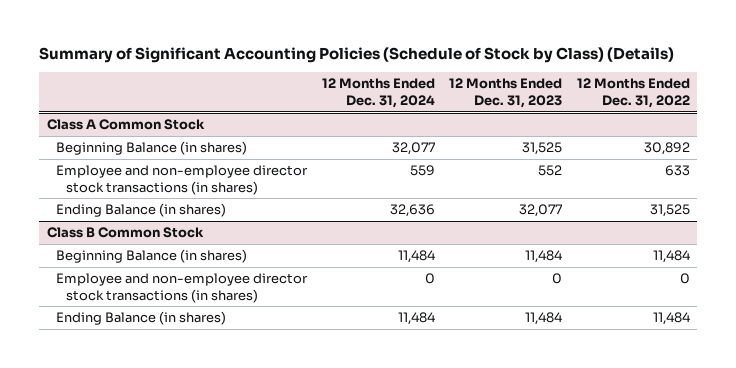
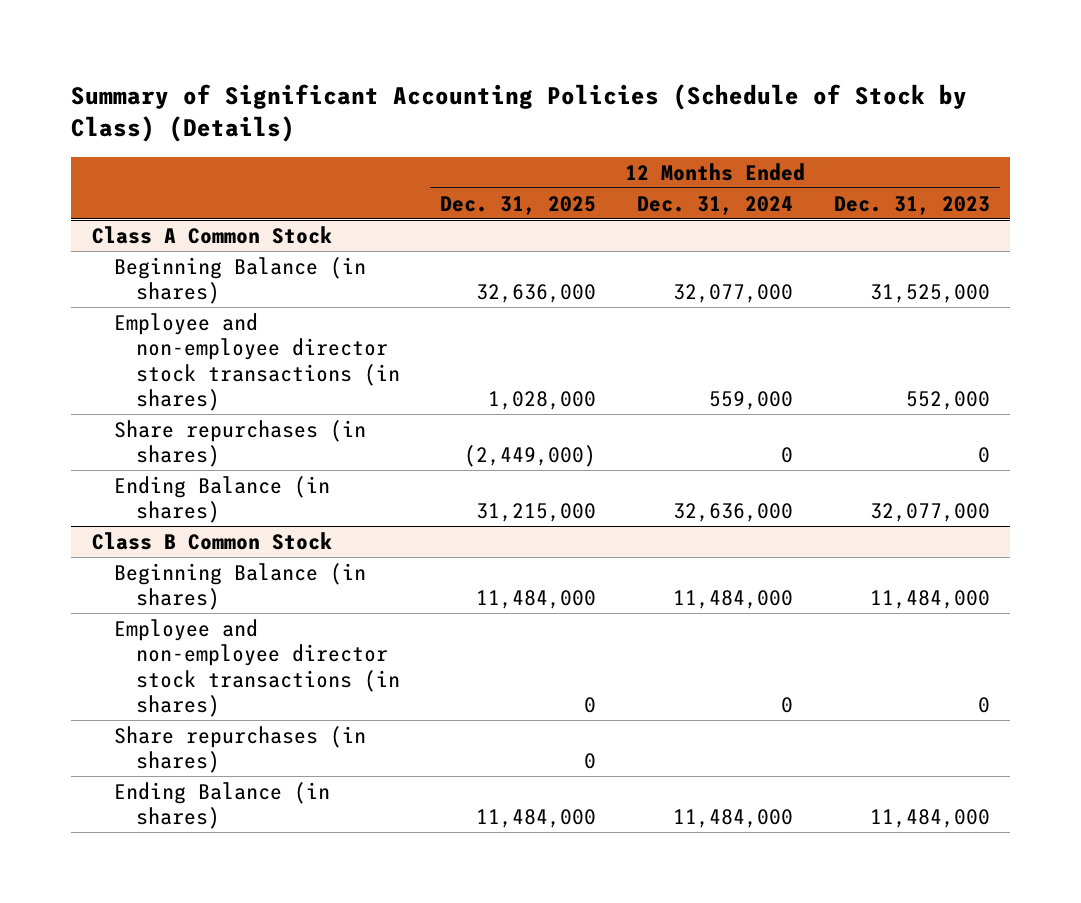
[576,78,690,108] 12 Months Ended Dec. 31, 2022 -> none
none -> [440,195,597,215] Dec. 31, 2025
[391,142,435,156] 32,077 -> [673,284,794,304] 32,077,000
[522,142,563,156] 31,525 -> [869,284,990,304] 31,525,000
[409,165,435,177] 559 -> [709,391,794,411] 559,000
[538,165,563,177] 552 -> [905,391,990,411] 552,000
none -> [113,419,366,468] Share repurchases (in shares)
[389,204,435,218] 32,636 -> [673,503,794,523] 32,636,000
[519,204,563,218] 32,077 -> [869,503,990,523] 32,077,000
[397,250,435,264] 11,484 -> [673,590,794,610] 11,484,000
[525,250,563,264] 11,484 -> [869,590,990,610] 11,484,000
none -> [113,725,366,774] Share repurchases (in shares)
[397,312,435,326] 11,484 -> [673,809,794,829] 11,484,000
[525,312,563,326] 11,484 -> [869,809,990,829] 11,484,000

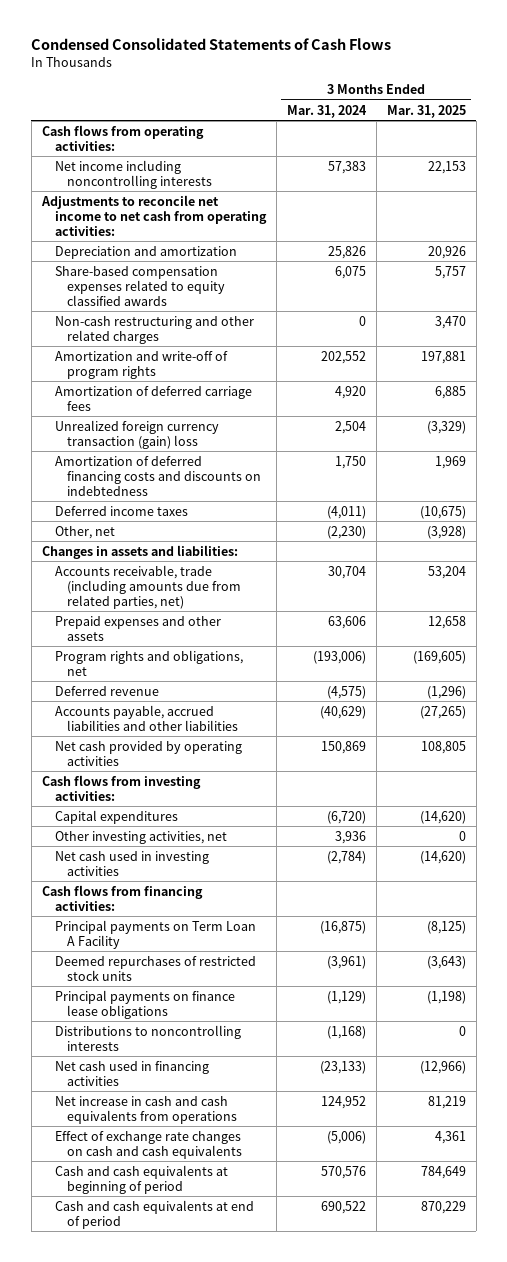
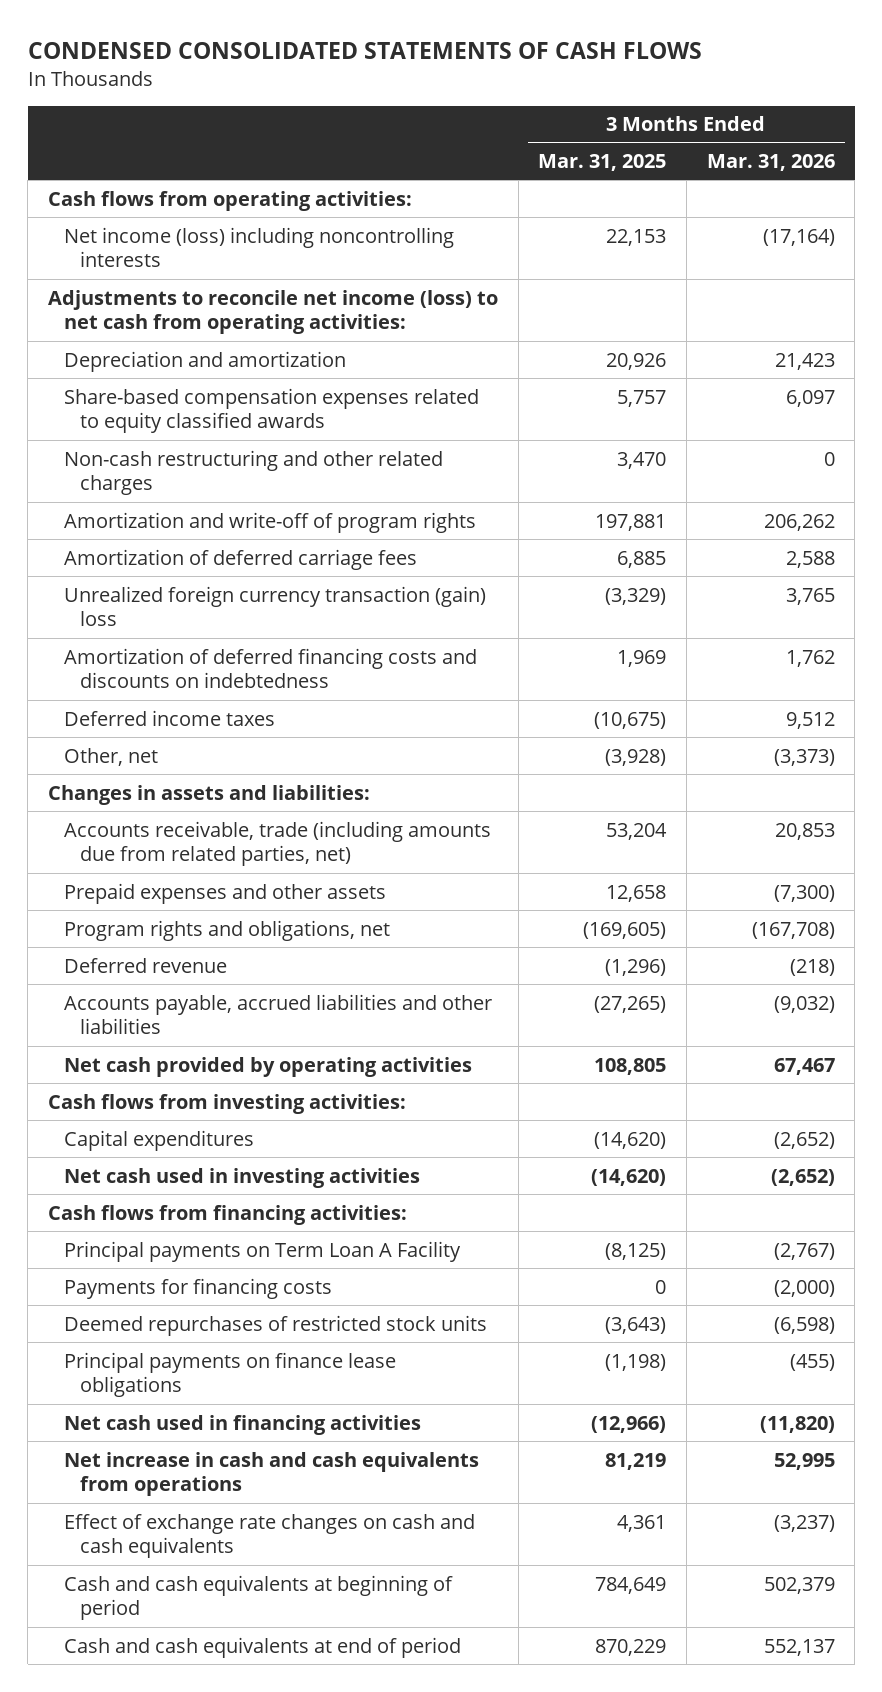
[31,38,392,51] Condensed Consolidated Statements of Cash Flows -> [27,41,702,59] CONDENSED CONSOLIDATED STATEMENTS OF CASH FLOWS
[286,104,367,118] Mar. 31, 2024 -> none
none -> [706,154,835,172] Mar. 31, 2026
[54,159,213,189] Net income including noncontrolling interests -> [63,226,454,268] Net income (loss) including noncontrolling interests
[40,194,267,236] Adjustments to reconcile net income to net cash from operating activities: -> [47,289,498,335] Adjustments to reconcile net income (loss) to net cash from operating activities:
[54,830,227,844] Other investing activities, net -> none
none -> [63,1277,332,1299] Payments for financing costs
[54,1024,241,1051] Distributions to noncontrolling interests -> none

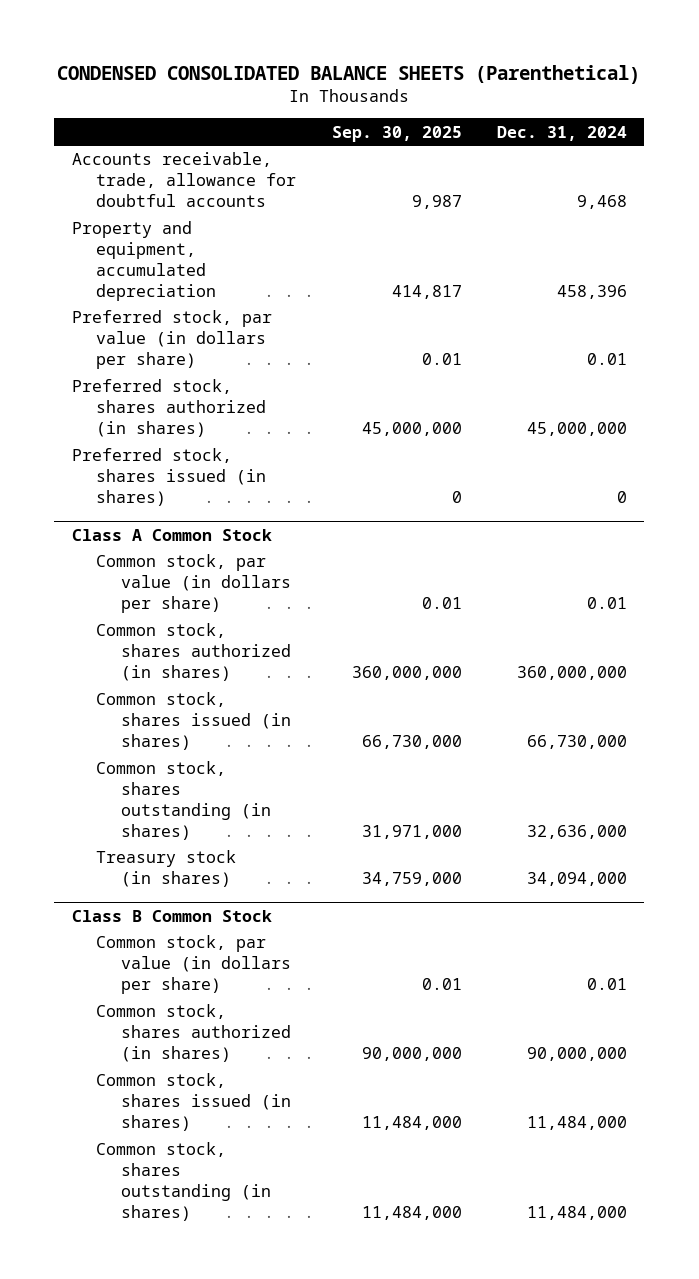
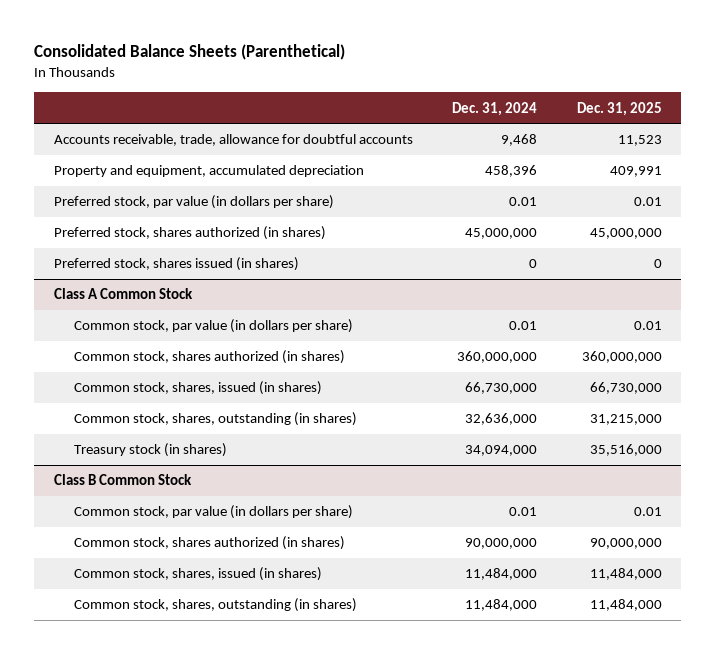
[57,64,641,84] CONDENSED CONSOLIDATED BALANCE SHEETS (Parenthetical) -> [34,44,346,61] Consolidated Balance Sheets (Parenthetical)
[331,125,462,142] Sep. 30, 2025 -> none
none -> [576,101,662,116] Dec. 31, 2025
[96,692,291,751] Common stock, shares issued (in shares) -> [73,381,322,396] Common stock, shares, issued (in shares)
[96,761,271,841] Common stock, shares outstanding (in shares) -> [73,412,357,427] Common stock, shares, outstanding (in shares)
[96,1073,291,1132] Common stock, shares issued (in shares) -> [73,567,322,582] Common stock, shares, issued (in shares)
[96,1142,271,1222] Common stock, shares outstanding (in shares) -> [73,598,357,613] Common stock, shares, outstanding (in shares)

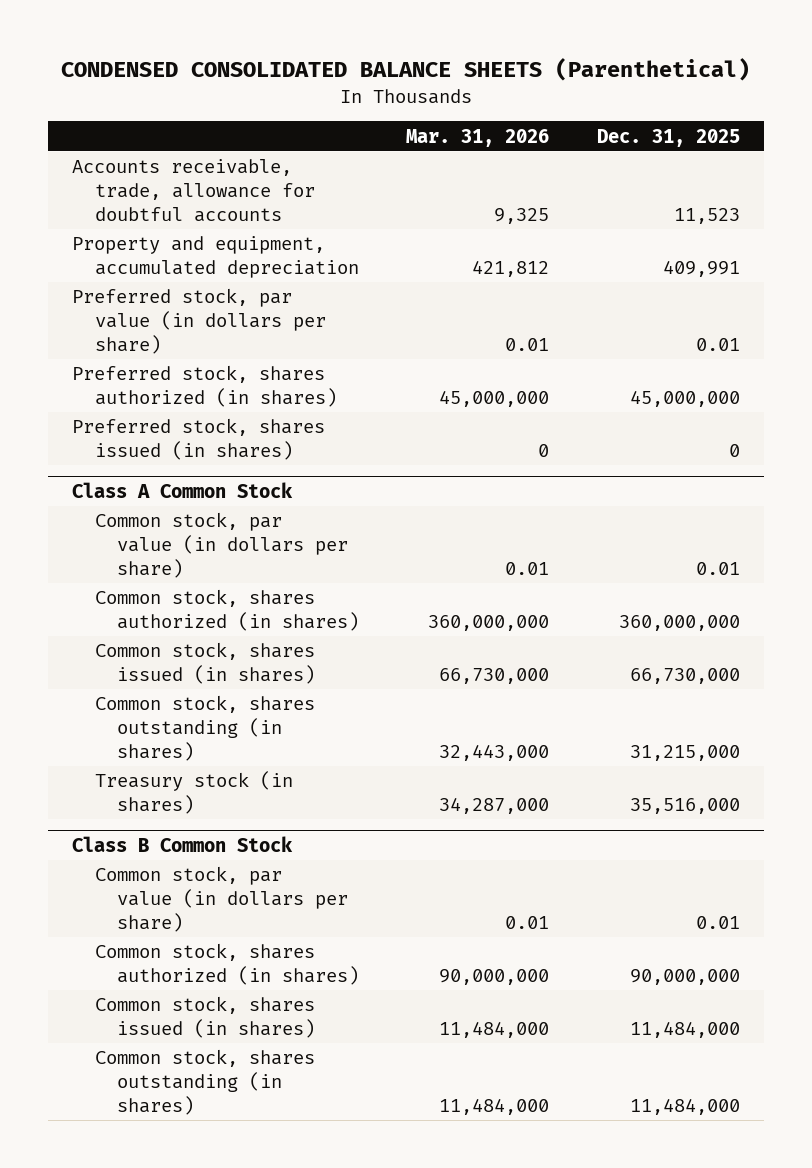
[34,44,346,61] Consolidated Balance Sheets (Parenthetical) -> [61,58,751,82] CONDENSED CONSOLIDATED BALANCE SHEETS (Parenthetical)
[452,101,538,116] Dec. 31, 2024 -> none
none -> [406,128,550,147] Mar. 31, 2026
[73,381,322,396] Common stock, shares, issued (in shares) -> [94,642,315,685] Common stock, shares issued (in shares)
[73,412,357,427] Common stock, shares, outstanding (in shares) -> [94,695,315,762] Common stock, shares outstanding (in shares)
[73,567,322,582] Common stock, shares, issued (in shares) -> [94,996,315,1039] Common stock, shares issued (in shares)
[73,598,357,613] Common stock, shares, outstanding (in shares) -> [94,1049,315,1116] Common stock, shares outstanding (in shares)

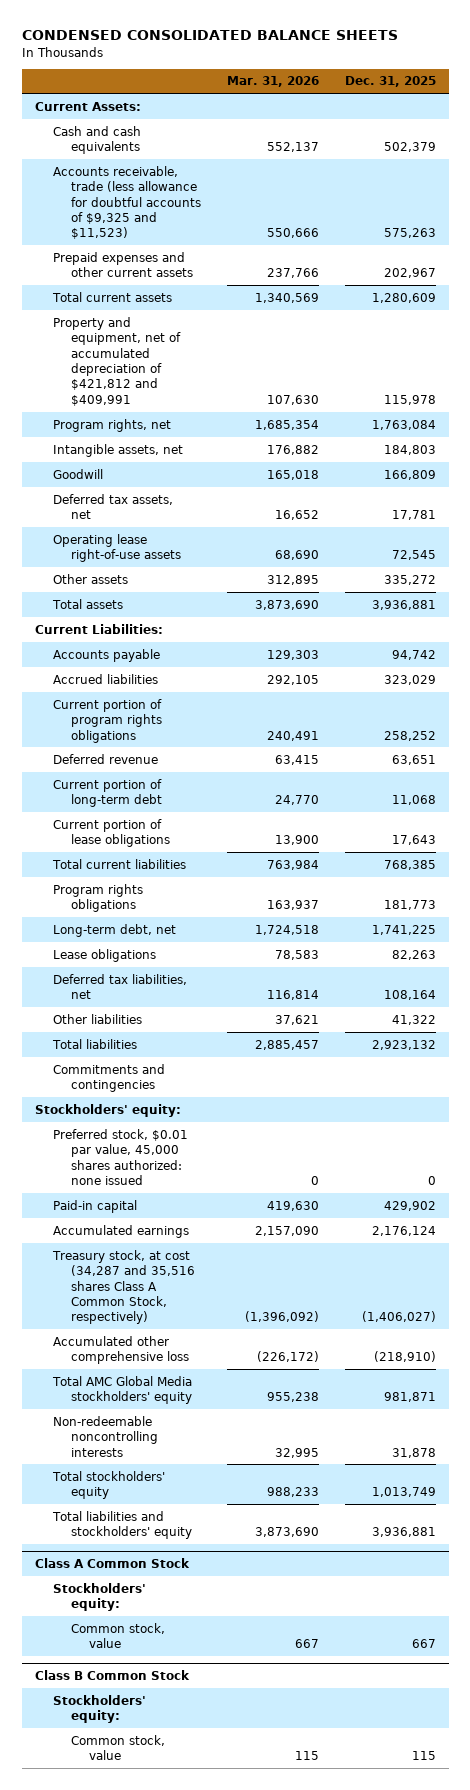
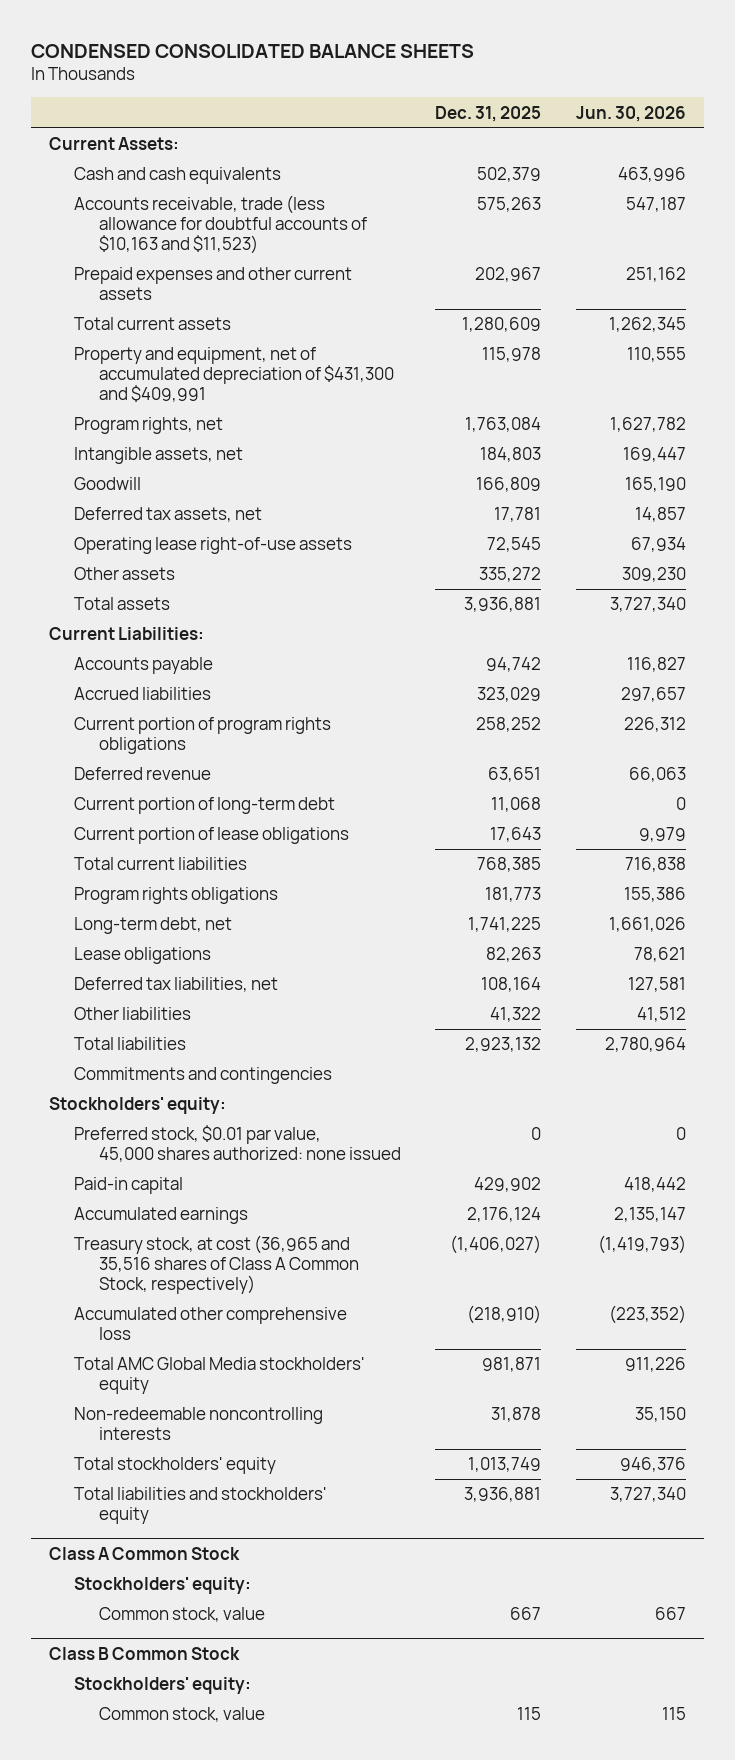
[226,76,319,88] Mar. 31, 2026 -> none
none -> [576,105,687,122] Jun. 30, 2026
[52,165,201,240] Accounts receivable, trade (less allowance for doubtful accounts of $9,325 and $11,523) -> [73,195,367,254] Accounts receivable, trade (less allowance for doubtful accounts of $10,163 and $11,523)
[52,316,181,406] Property and equipment, net of accumulated depreciation of $421,812 and $409,991 -> [73,347,394,402] Property and equipment, net of accumulated depreciation of $431,300 and $409,991
[51,1249,195,1325] Treasury stock, at cost (34,287 and 35,516 shares Class A Common Stock, respectively) -> [73,1235,359,1294] Treasury stock, at cost (36,965 and 35,516 shares of Class A Common Stock, respectively)

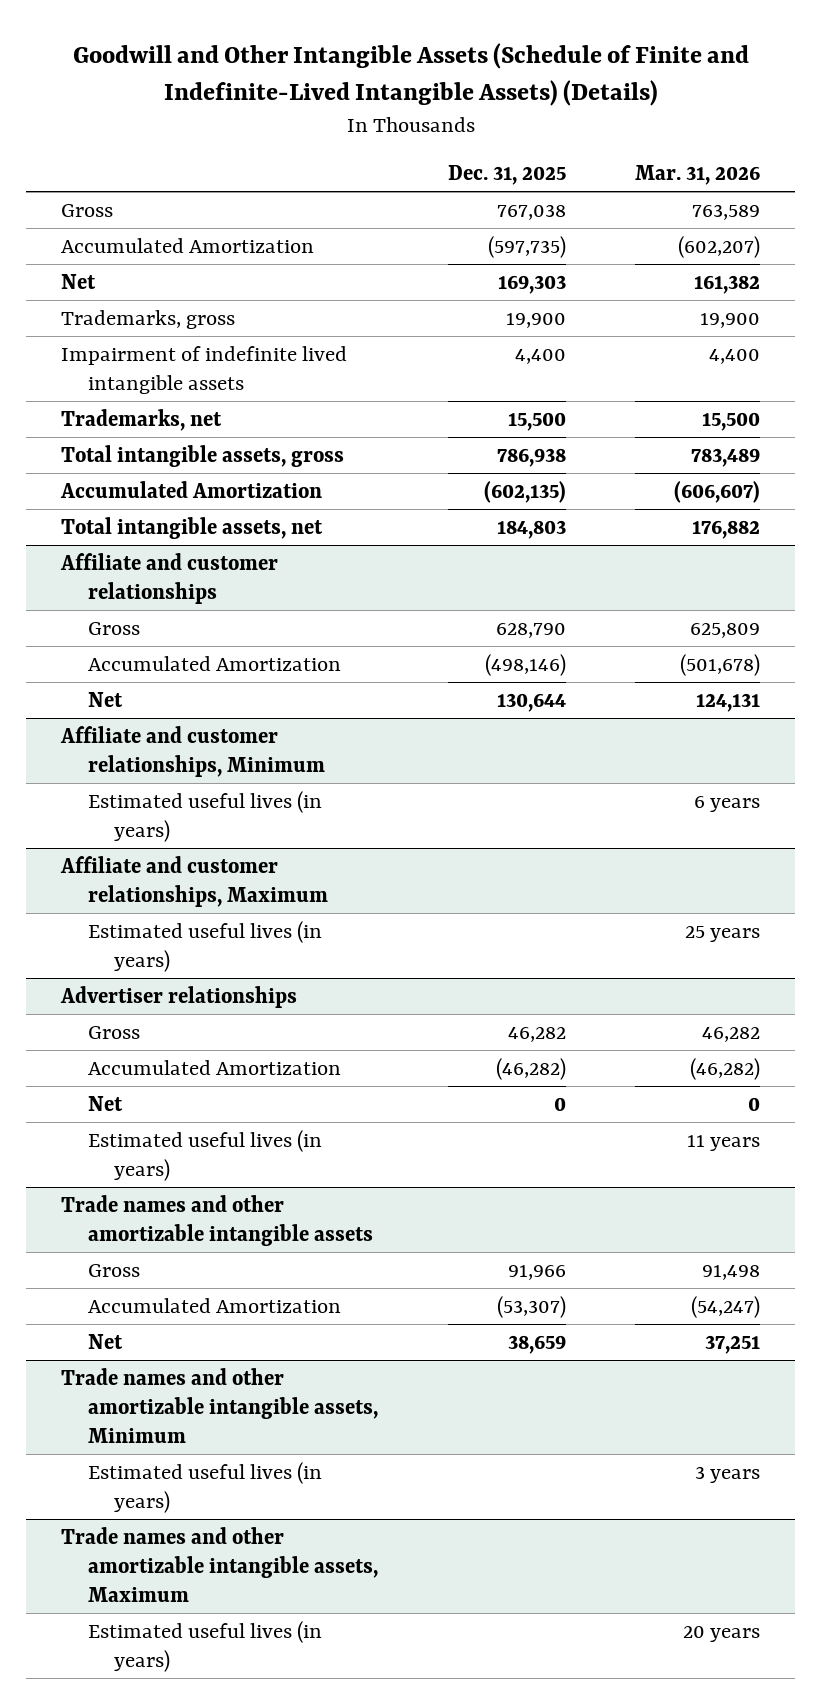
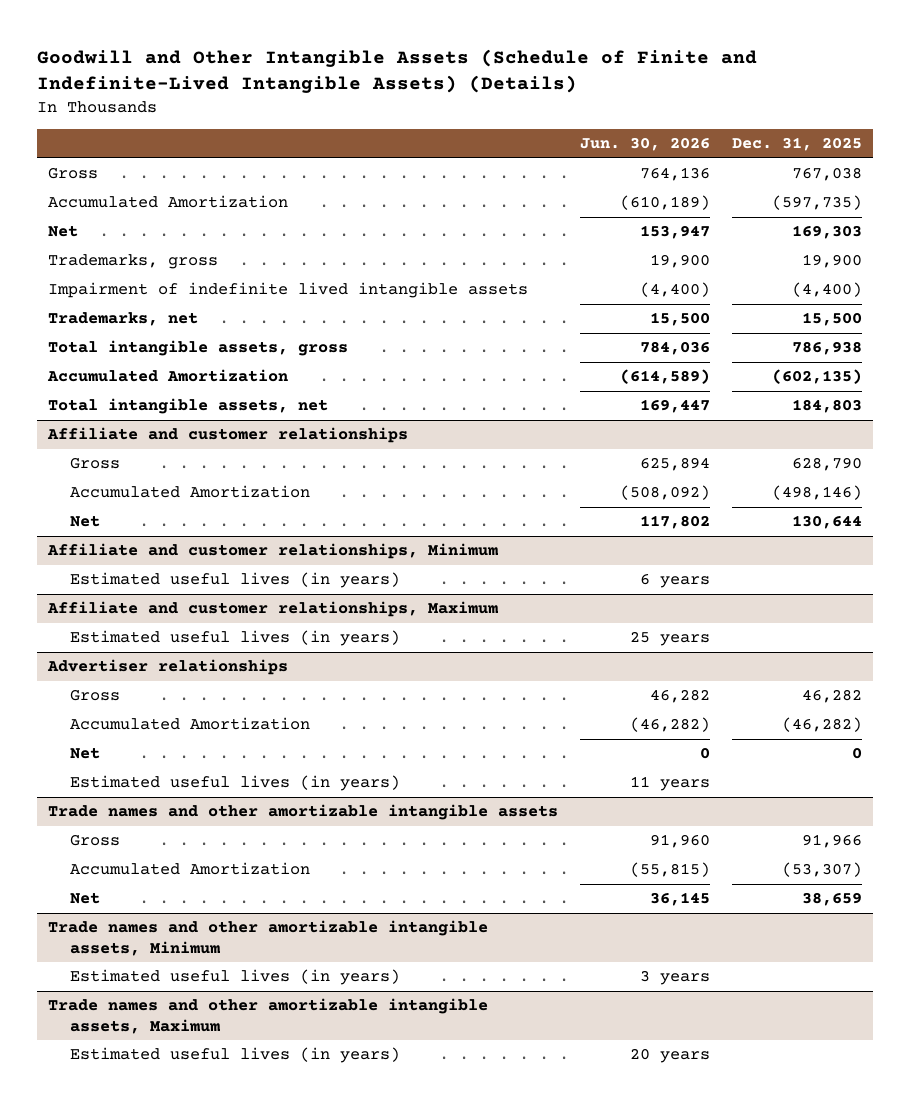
[635,165,761,186] Mar. 31, 2026 -> none
none -> [579,137,710,152] Jun. 30, 2026
[514,348,566,364] 4,400 -> [791,282,862,298] (4,400)

